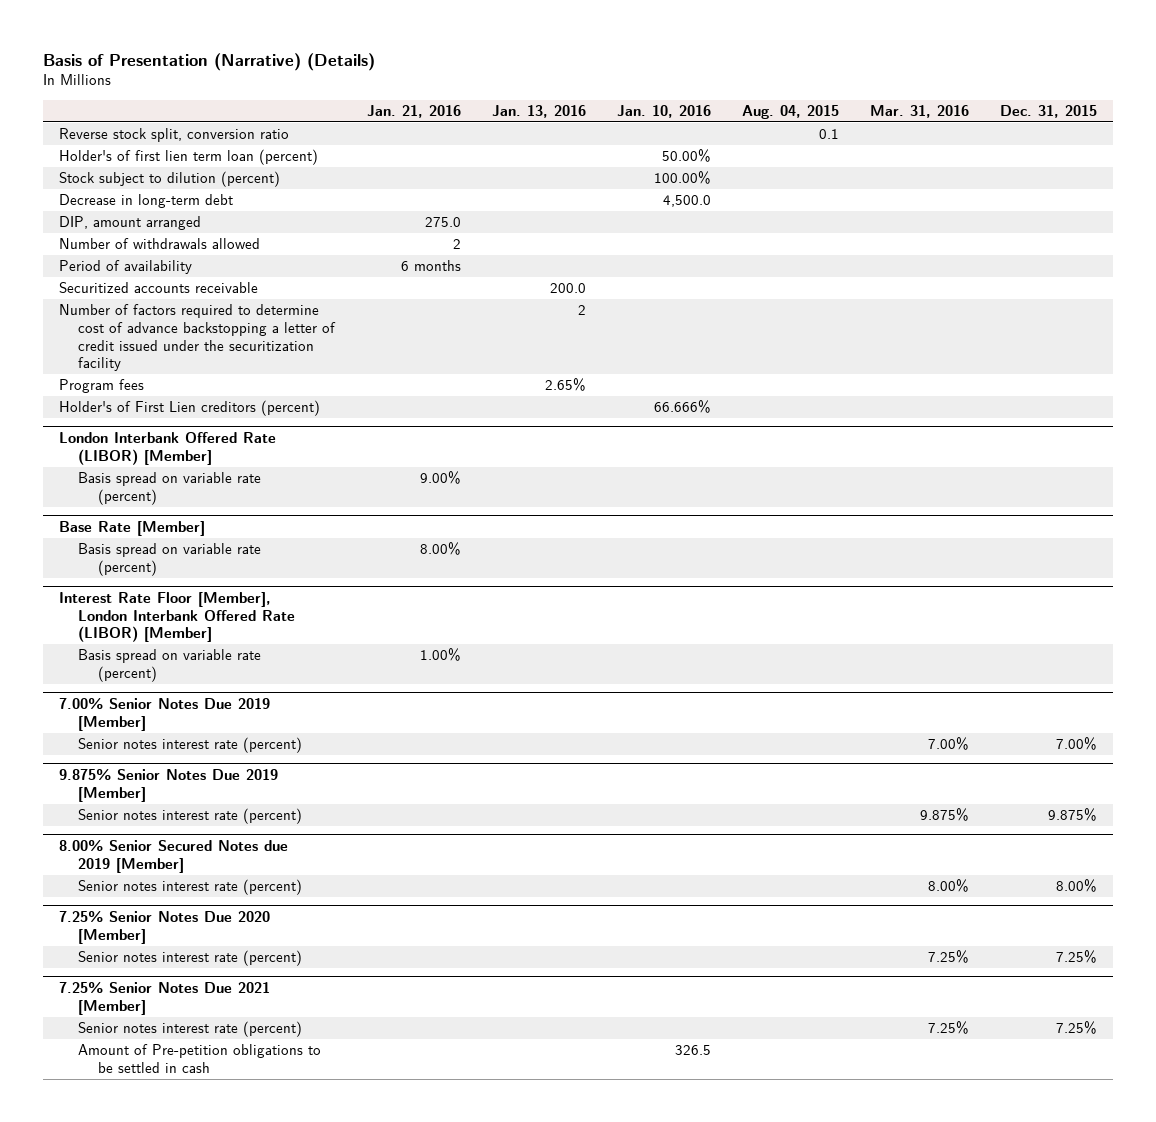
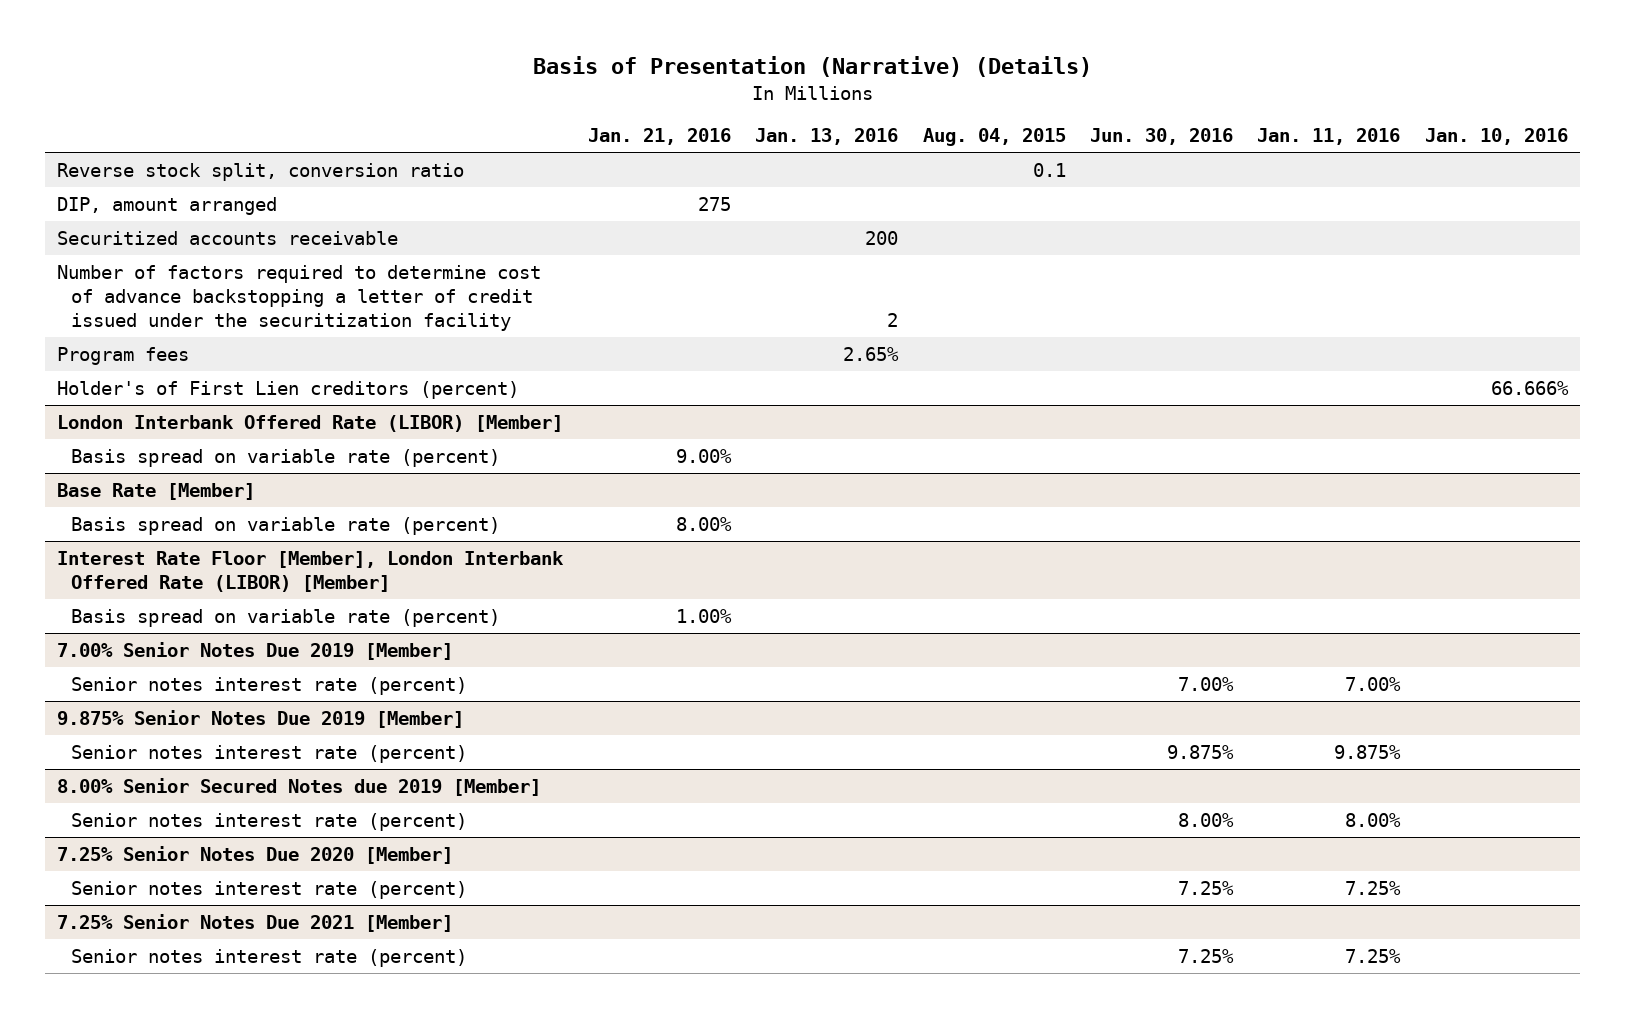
[869,104,969,118] Mar. 31, 2016 -> none
[1000,104,1098,118] Dec. 31, 2015 -> none
none -> [1089,128,1233,146] Jun. 30, 2016
none -> [1257,128,1401,146] Jan. 11, 2016
[58,149,318,166] Holder's of first lien term loan (percent) -> none
[58,171,280,188] Stock subject to dilution (percent) -> none
[58,194,233,209] Decrease in long-term debt -> none
[58,238,260,250] Number of withdrawals allowed -> none
[58,260,192,275] Period of availability -> none
[424,217,461,228] 275.0 -> [697,196,731,211] 275
[549,283,586,294] 200.0 -> [865,230,899,245] 200
[78,1044,322,1073] Amount of Pre-petition obligations to be settled in cash -> none

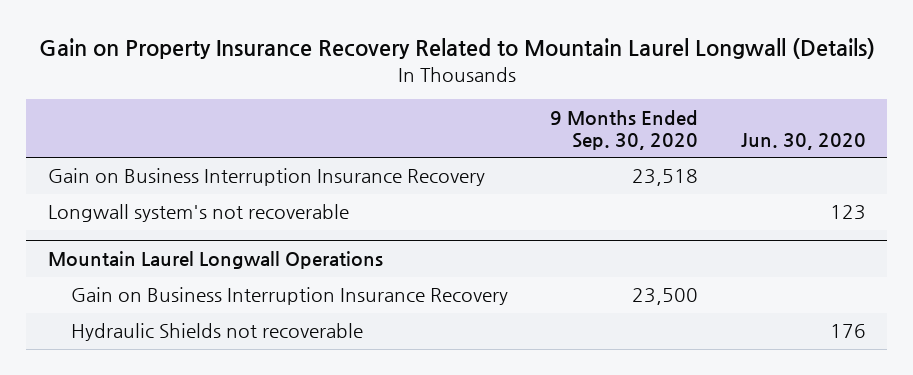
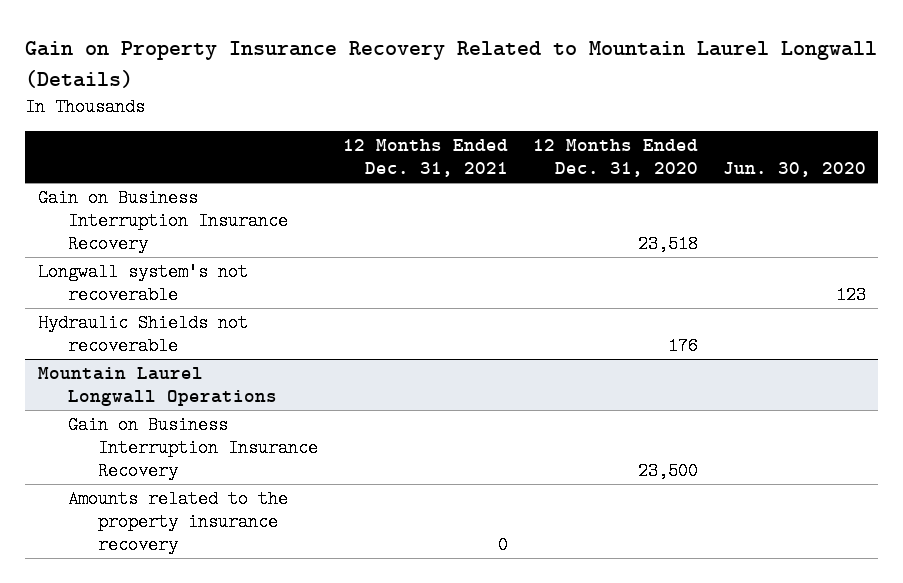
[550,109,699,150] 9 Months Ended Sep. 30, 2020 -> none
none -> [342,139,508,178] 12 Months Ended Dec. 31, 2021
none -> [532,139,698,178] 12 Months Ended Dec. 31, 2020
none -> [37,313,248,355] Hydraulic Shields not recoverable
[71,323,364,342] Hydraulic Shields not recoverable -> none
none -> [67,489,288,554] Amounts related to the property insurance recovery

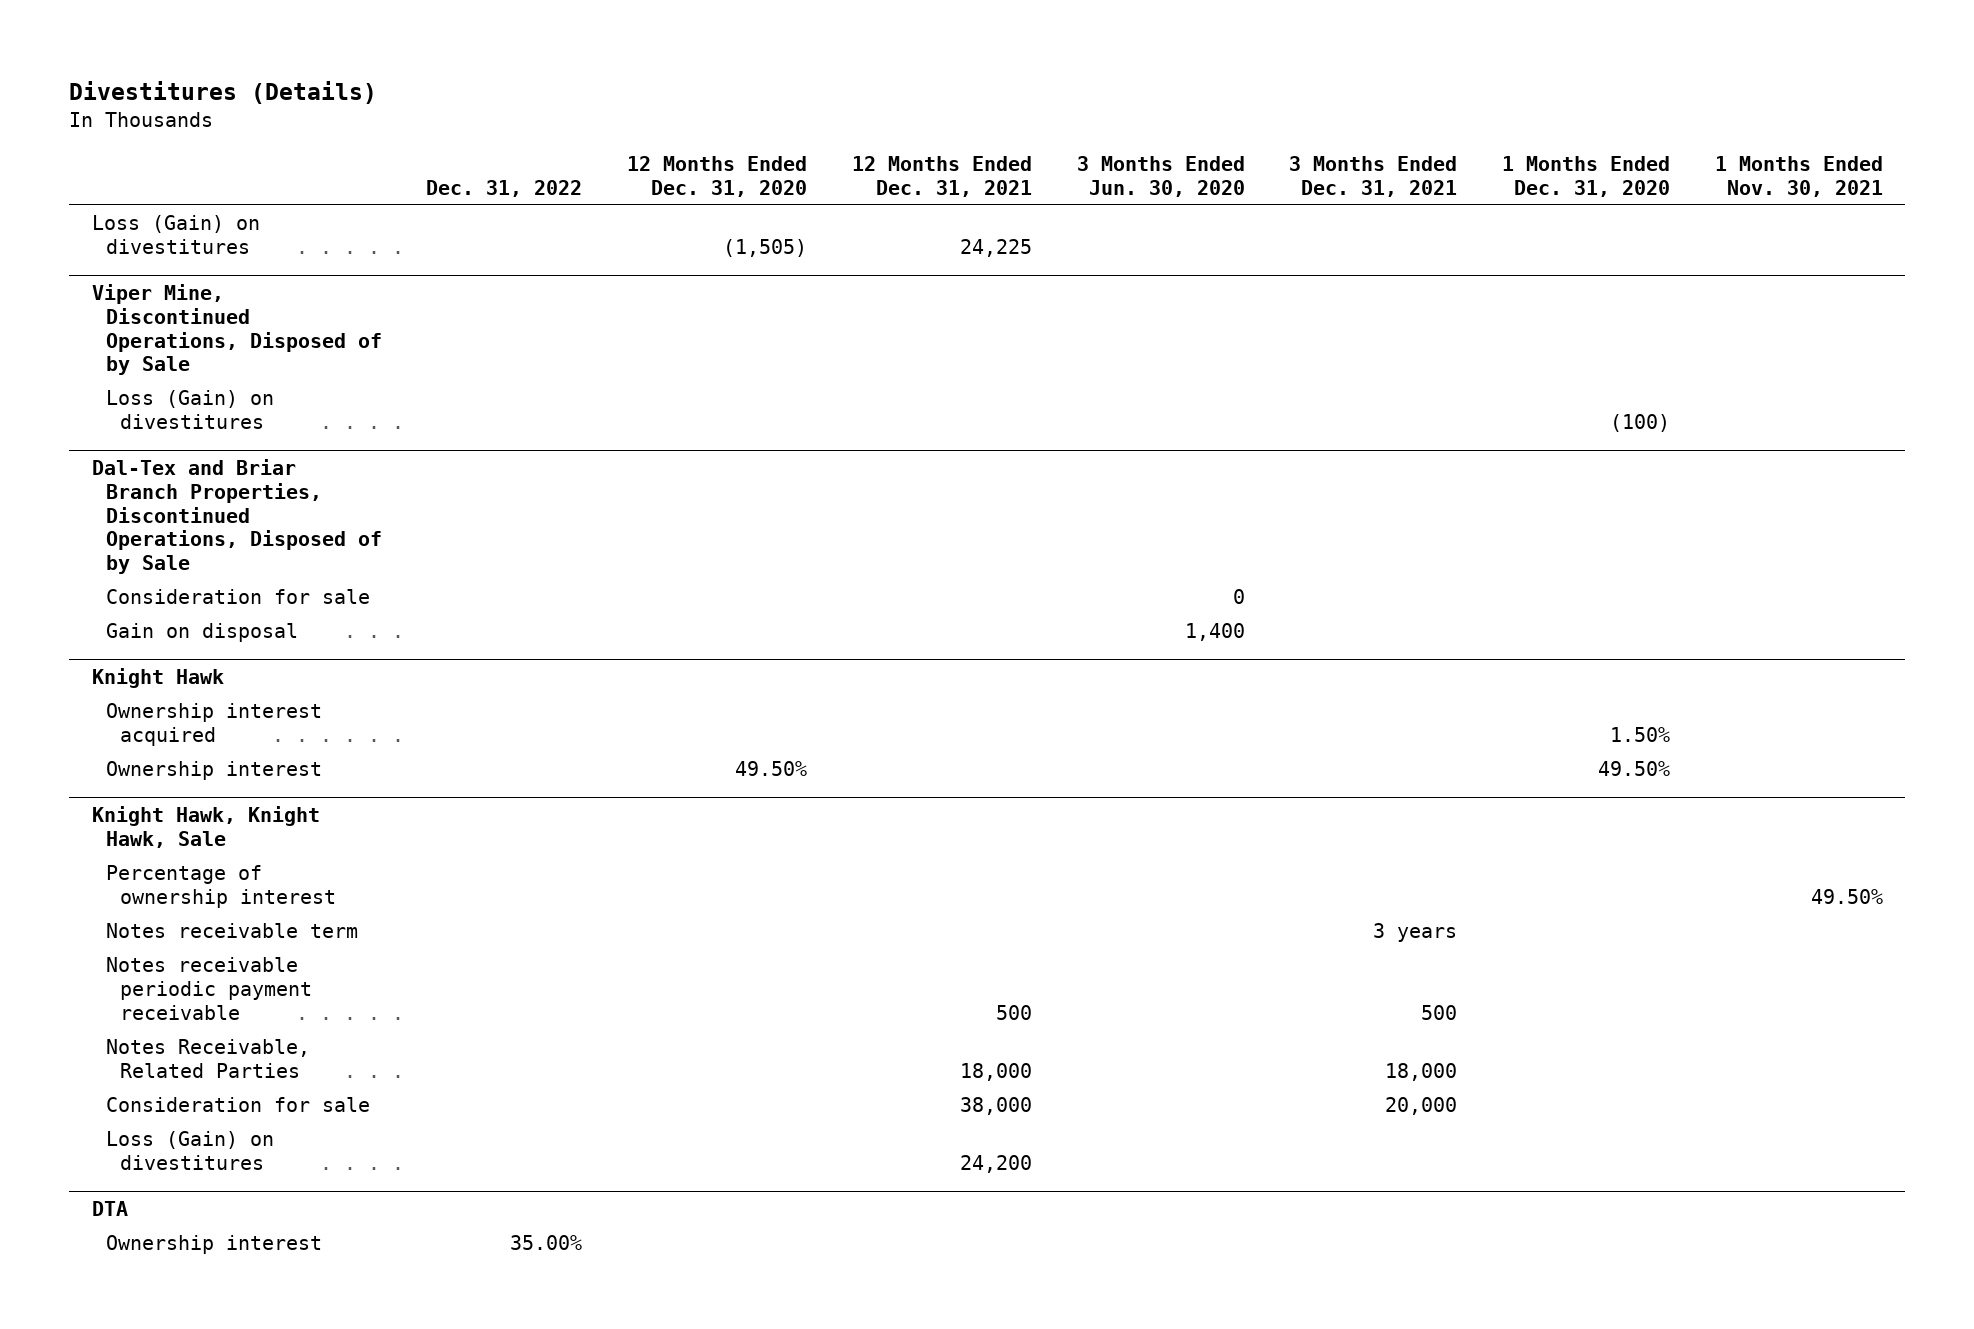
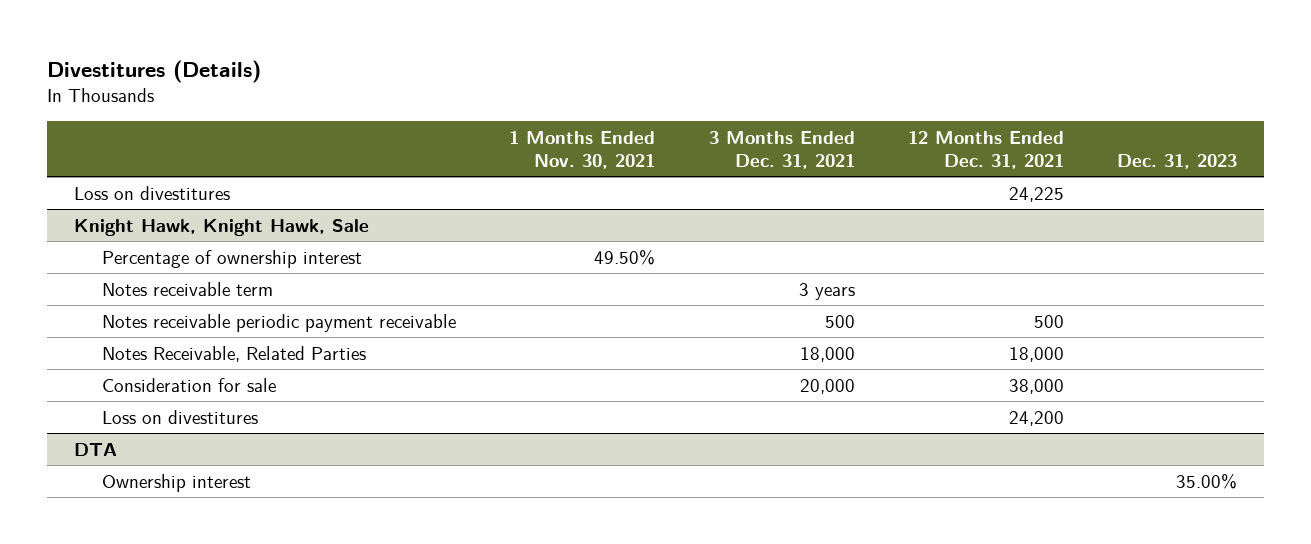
[426,179,583,197] Dec. 31, 2022 -> none
[627,156,808,197] 12 Months Ended Dec. 31, 2020 -> none
[1076,156,1245,197] 3 Months Ended Jun. 30, 2020 -> none
[1501,156,1670,197] 1 Months Ended Dec. 31, 2020 -> none
none -> [1117,153,1238,169] Dec. 31, 2023
[91,284,382,376] Viper Mine, Discontinued Operations, Disposed of by Sale -> none
[105,390,274,430] Loss (Gain) on divestitures -> none
[91,459,382,574] Dal-Tex and Briar Branch Properties, Discontinued Operations, Disposed of by Sale -> none
[105,589,370,605] Consideration for sale -> none
[105,623,298,643] Gain on disposal -> none
[91,668,224,689] Knight Hawk -> none
[105,703,322,747] Ownership interest acquired -> none
[105,761,322,781] Ownership interest -> none
[91,215,260,255] Loss (Gain) on divestitures -> [74,185,231,200] Loss on divestitures
[105,1131,274,1171] Loss (Gain) on divestitures -> [102,409,259,424] Loss on divestitures

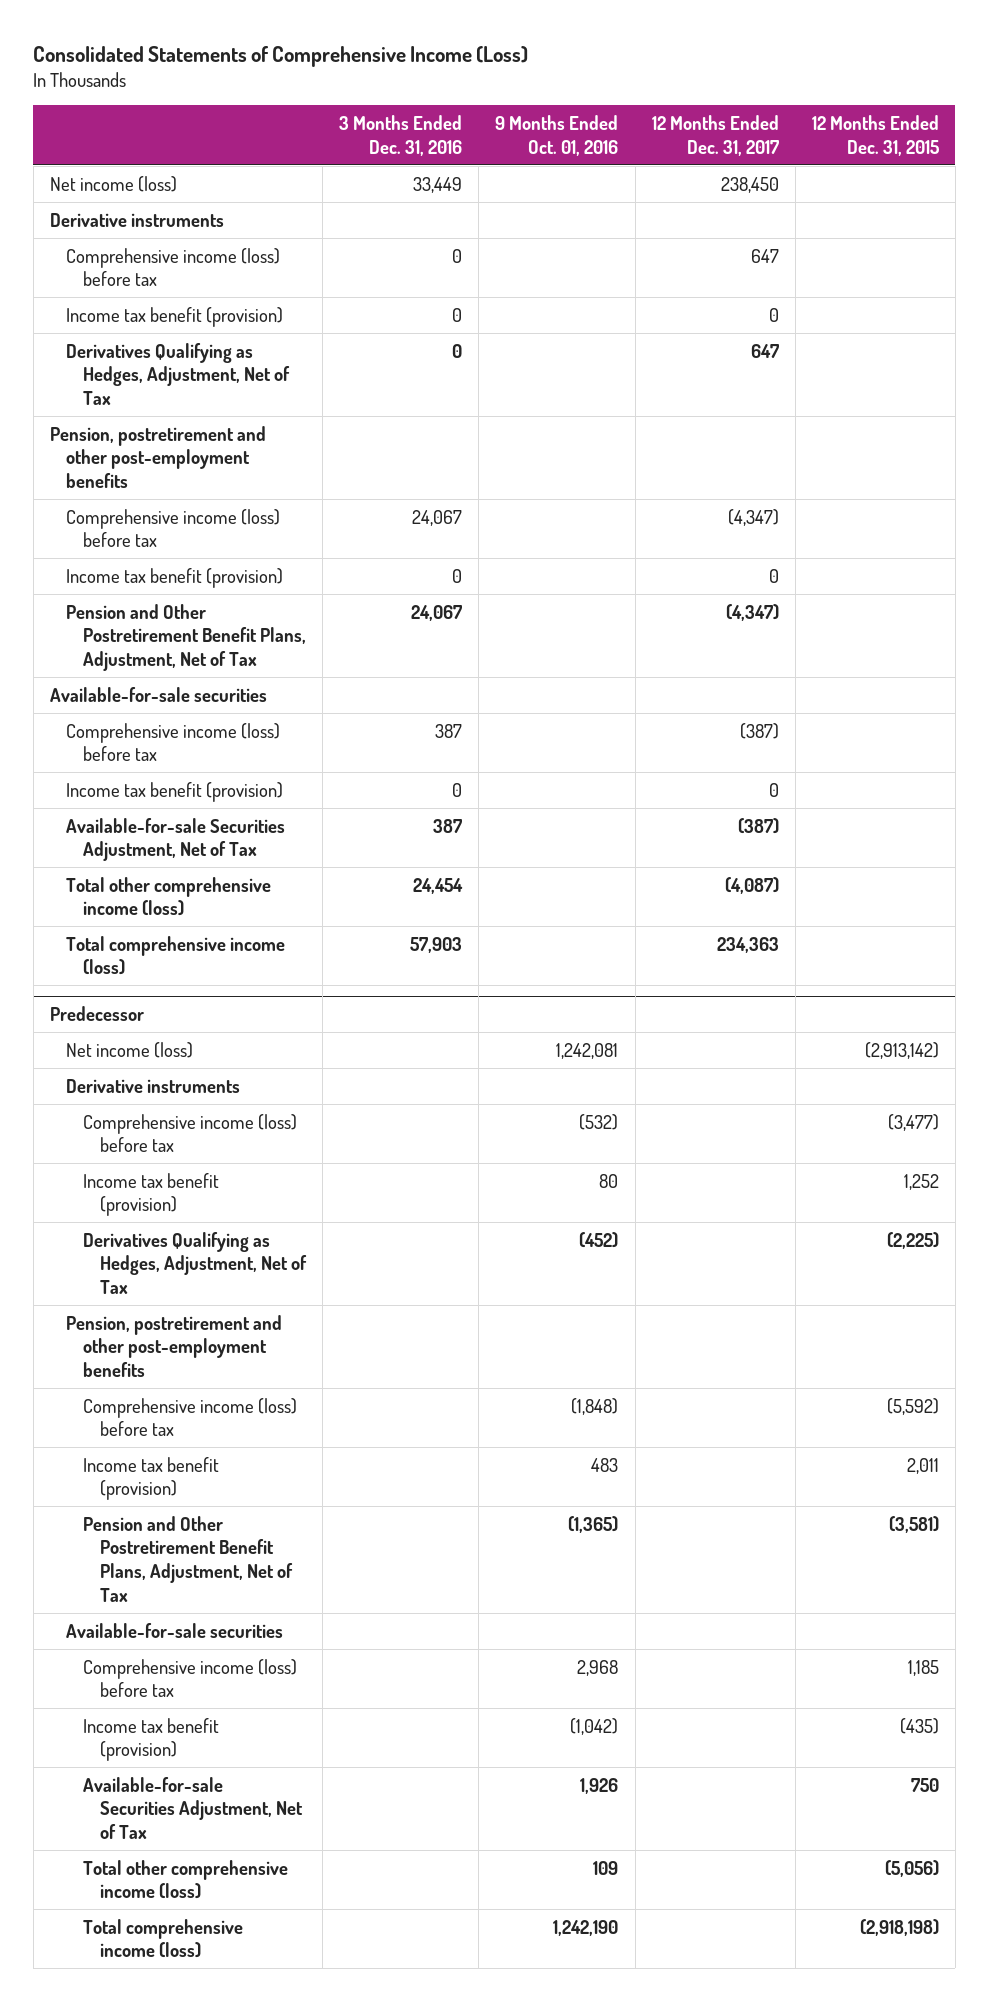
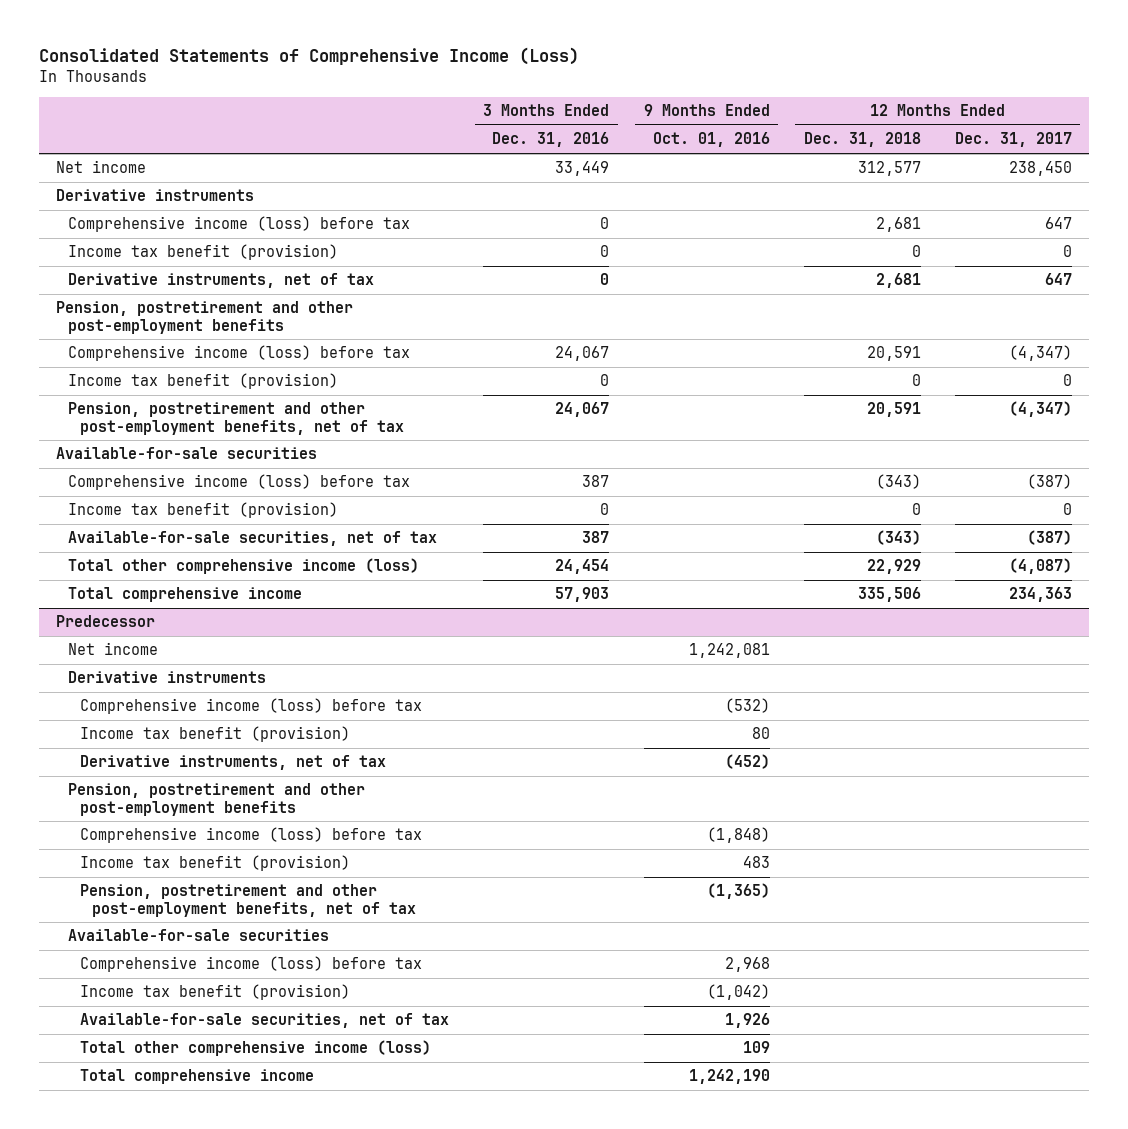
[811,114,939,156] 12 Months Ended Dec. 31, 2015 -> none
none -> [803,132,921,148] Dec. 31, 2018
[49,175,177,192] Net income (loss) -> [56,160,147,174] Net income
[66,342,291,406] Derivatives Qualifying as Hedges, Adjustment, Net of Tax -> [68,273,375,289] Derivative instruments, net of tax
[66,603,307,672] Pension and Other Postretirement Benefit Plans, Adjustment, Net of Tax -> [68,402,405,435] Pension, postretirement and other post-employment benefits, net of tax
[66,817,286,862] Available-for-sale Securities Adjustment, Net of Tax -> [68,531,438,547] Available-for-sale securities, net of tax
[66,935,286,976] Total comprehensive income (loss) -> [68,587,303,603] Total comprehensive income
[66,1041,194,1058] Net income (loss) -> [68,642,159,656] Net income
[83,1231,307,1295] Derivatives Qualifying as Hedges, Adjustment, Net of Tax -> [80,755,387,771] Derivative instruments, net of tax
[83,1515,293,1602] Pension and Other Postretirement Benefit Plans, Adjustment, Net of Tax -> [80,884,417,917] Pension, postretirement and other post-employment benefits, net of tax
[83,1776,303,1840] Available-for-sale Securities Adjustment, Net of Tax -> [80,1013,450,1029] Available-for-sale securities, net of tax
[83,1918,244,1959] Total comprehensive income (loss) -> [80,1069,315,1085] Total comprehensive income

